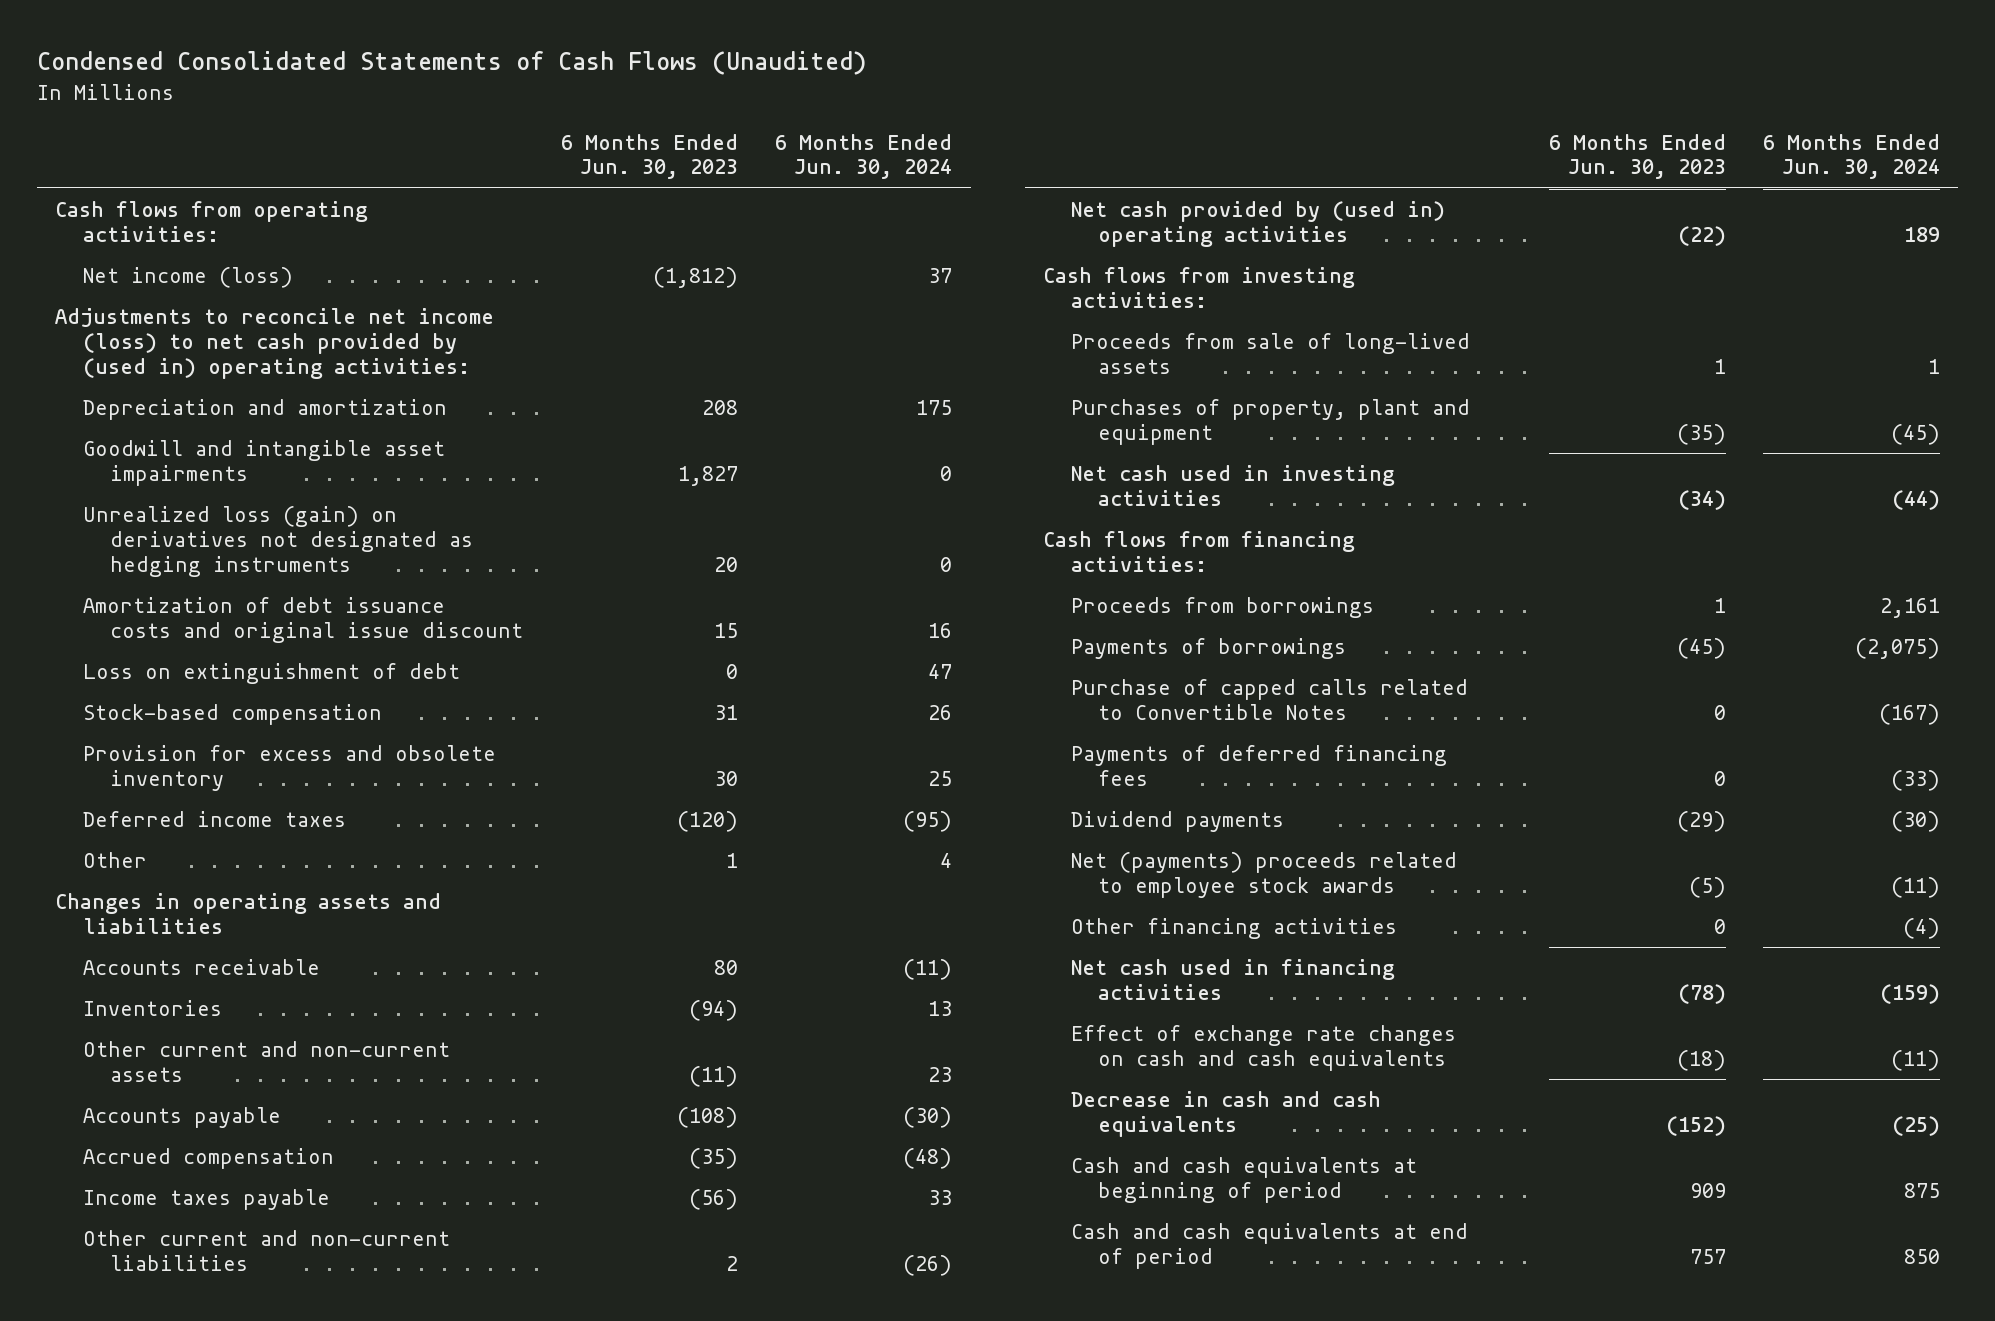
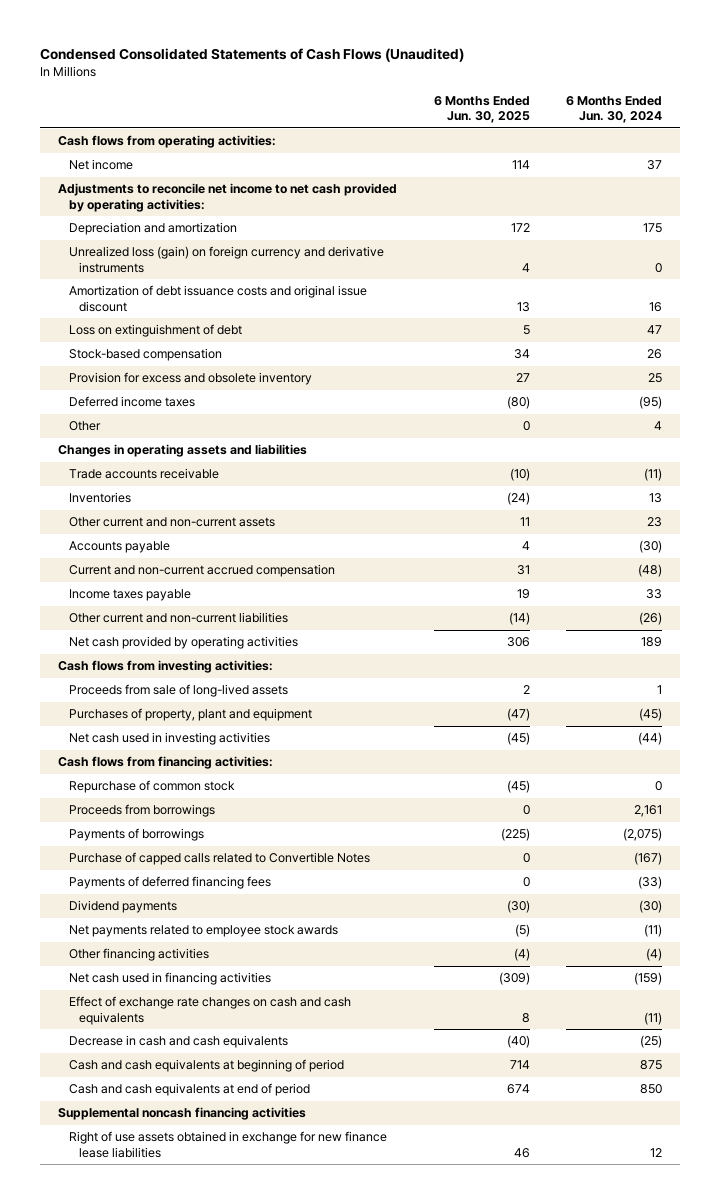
[560,133,738,180] 6 Months Ended Jun. 30, 2023 -> none
none -> [433,95,530,124] 6 Months Ended Jun. 30, 2025
[82,267,293,289] Net income (loss) -> [68,159,133,171] Net income
[55,308,495,379] Adjustments to reconcile net income (loss) to net cash provided by (used in) operating activities: -> [58,183,398,212] Adjustments to reconcile net income to net cash provided by operating activities:
[82,440,445,487] Goodwill and intangible asset impairments -> none
[82,506,474,577] Unrealized loss (gain) on derivatives not designated as hedging instruments -> [68,246,384,273] Unrealized loss (gain) on foreign currency and derivative instruments
[82,959,320,976] Accounts receivable -> [68,468,219,480] Trade accounts receivable
[82,1148,334,1170] Accrued compensation -> none
none -> [68,564,335,578] Current and non-current accrued compensation
[1070,201,1445,248] Net cash provided by (used in) operating activities -> [68,636,298,650] Net cash provided by operating activities
none -> [68,780,235,794] Repurchase of common stock
[1070,852,1457,899] Net (payments) proceeds related to employee stock awards -> [68,925,338,938] Net payments related to employee stock awards
none -> [58,1107,307,1121] Supplemental noncash financing activities
none -> [68,1131,387,1158] Right of use assets obtained in exchange for new finance lease liabilities

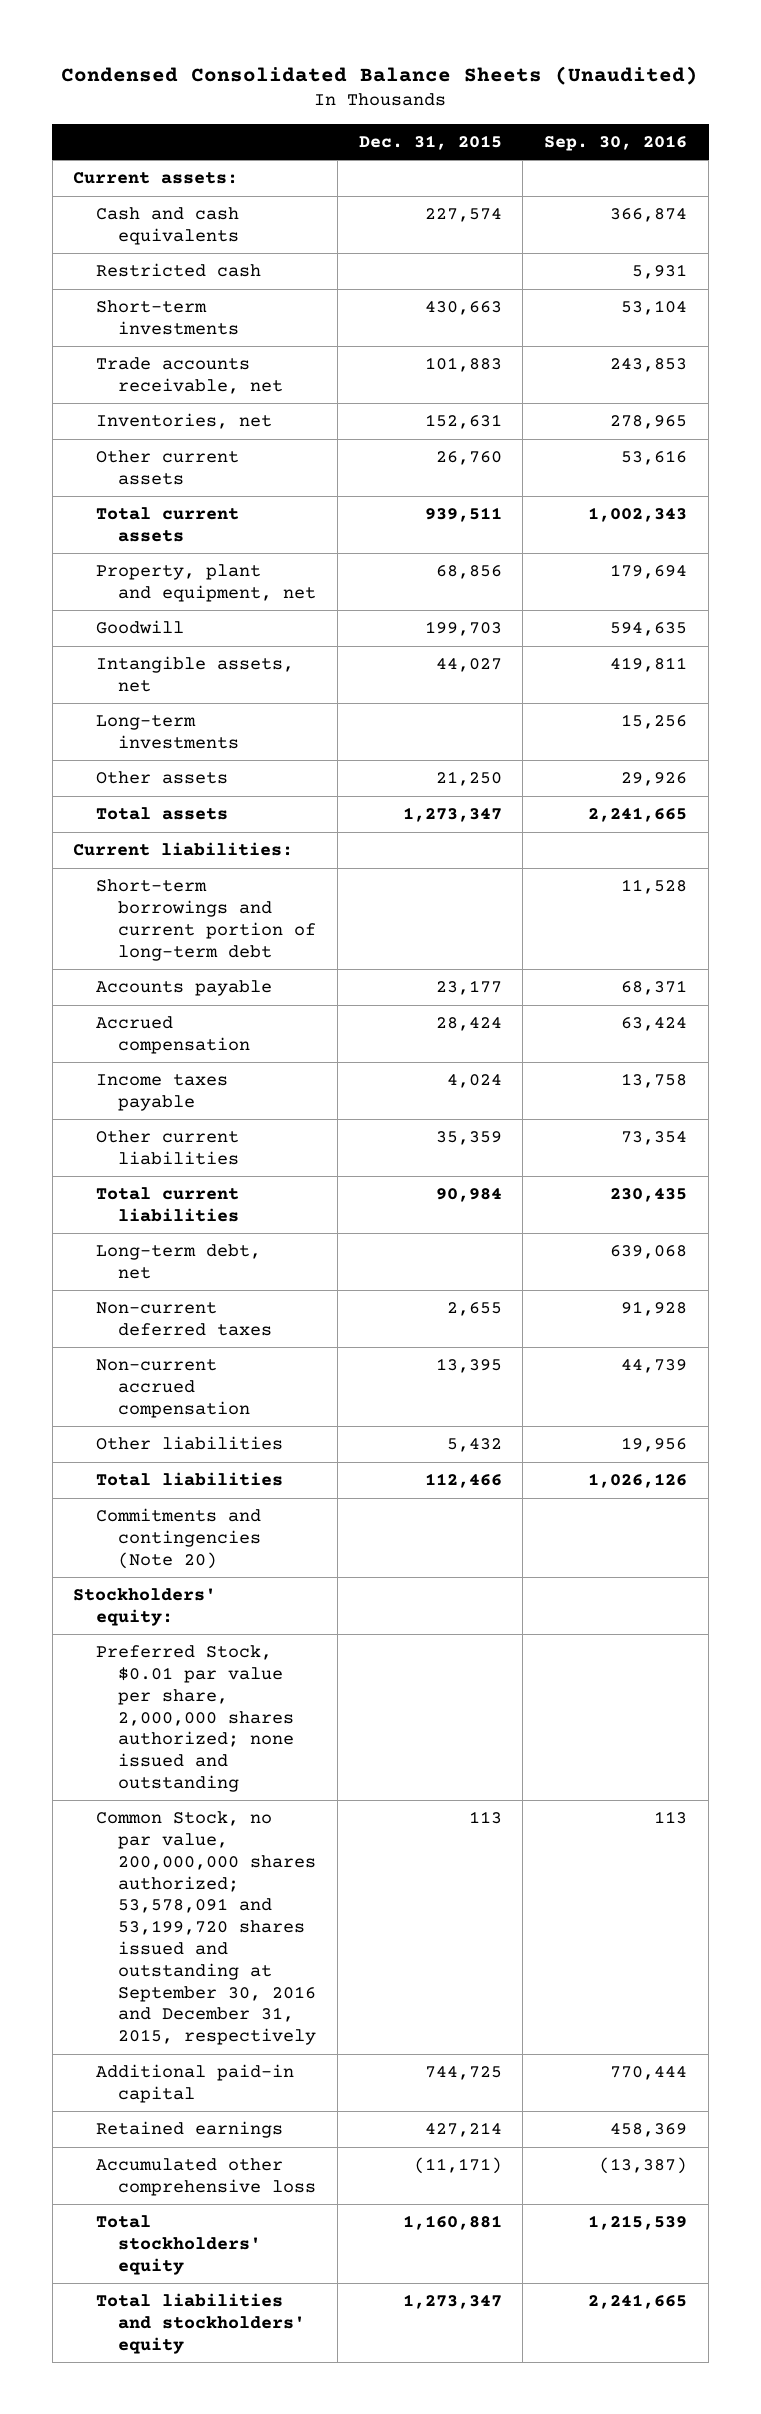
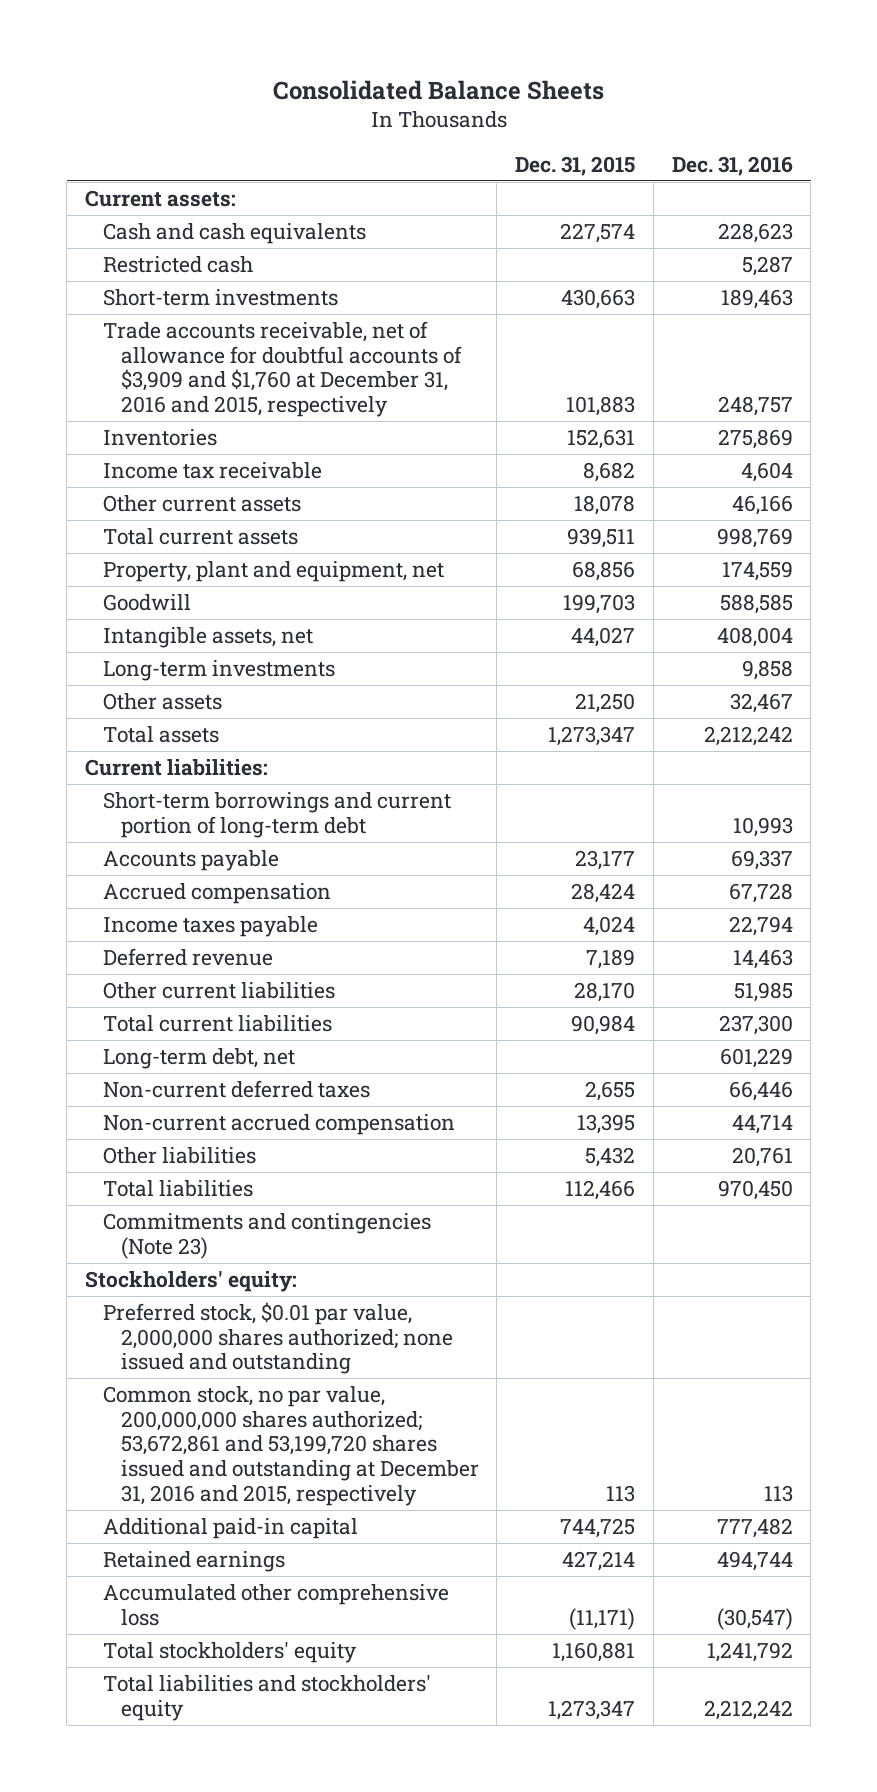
[61,65,699,85] Condensed Consolidated Balance Sheets (Unaudited) -> [272,79,604,100] Consolidated Balance Sheets
[544,135,688,152] Sep. 30, 2016 -> none
none -> [671,155,793,176] Dec. 31, 2016
[95,357,283,394] Trade accounts receivable, net -> [102,320,462,418] Trade accounts receivable, net of allowance for doubtful accounts of $3,909 and $1,760 at December 31, 2016 and 2015, respectively
[95,413,272,430] Inventories, net -> [102,428,217,446] Inventories
none -> [102,461,322,479] Income tax receivable
[435,451,502,466] 26,760 -> [574,494,636,515] 18,078
none -> [102,947,273,966] Deferred revenue
[435,1131,502,1146] 35,359 -> [574,981,636,1002] 28,170
[95,1508,261,1569] Commitments and contingencies (Note 20) -> [102,1212,431,1259] Commitments and contingencies (Note 23)
[95,1645,294,1793] Preferred Stock, $0.01 par value per share, 2,000,000 shares authorized; none issued and outstanding -> [102,1301,453,1375] Preferred stock, $0.01 par value, 2,000,000 shares authorized; none issued and outstanding
[95,1811,316,2046] Common Stock, no par value, 200,000,000 shares authorized; 53,578,091 and 53,199,720 shares issued and outstanding at September 30, 2016 and December 31, 2015, respectively -> [102,1385,479,1506] Common stock, no par value, 200,000,000 shares authorized; 53,672,861 and 53,199,720 shares issued and outstanding at December 31, 2016 and 2015, respectively

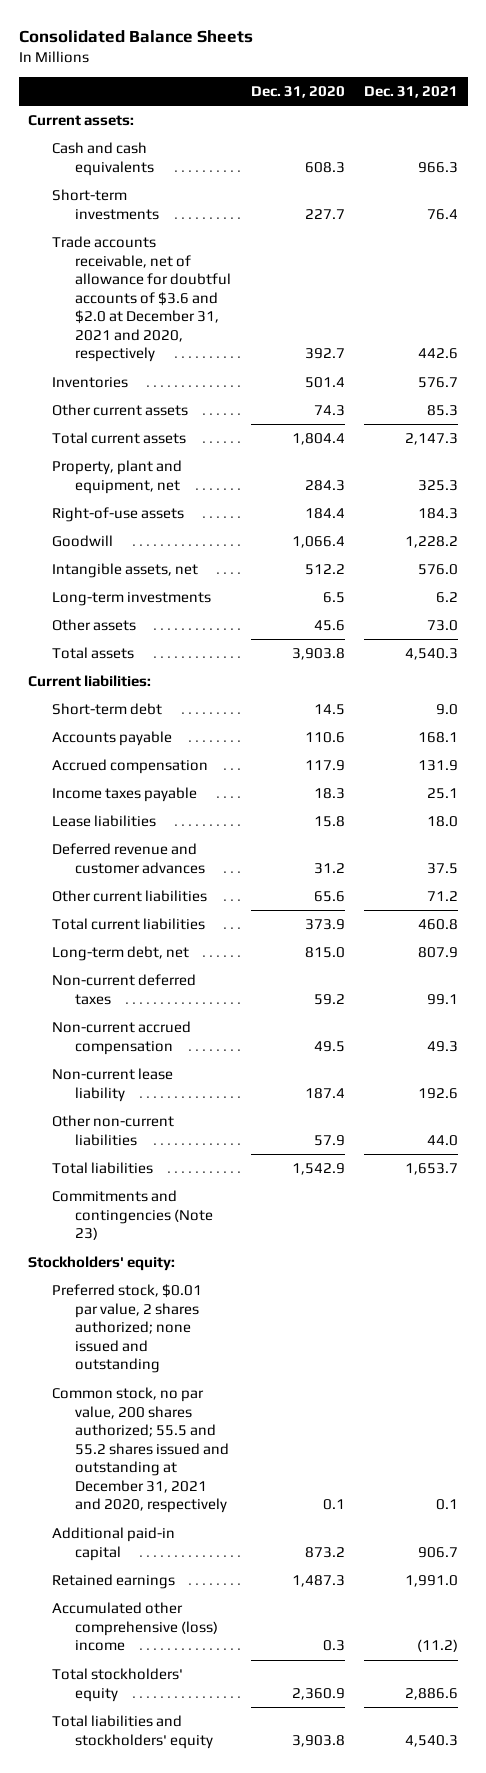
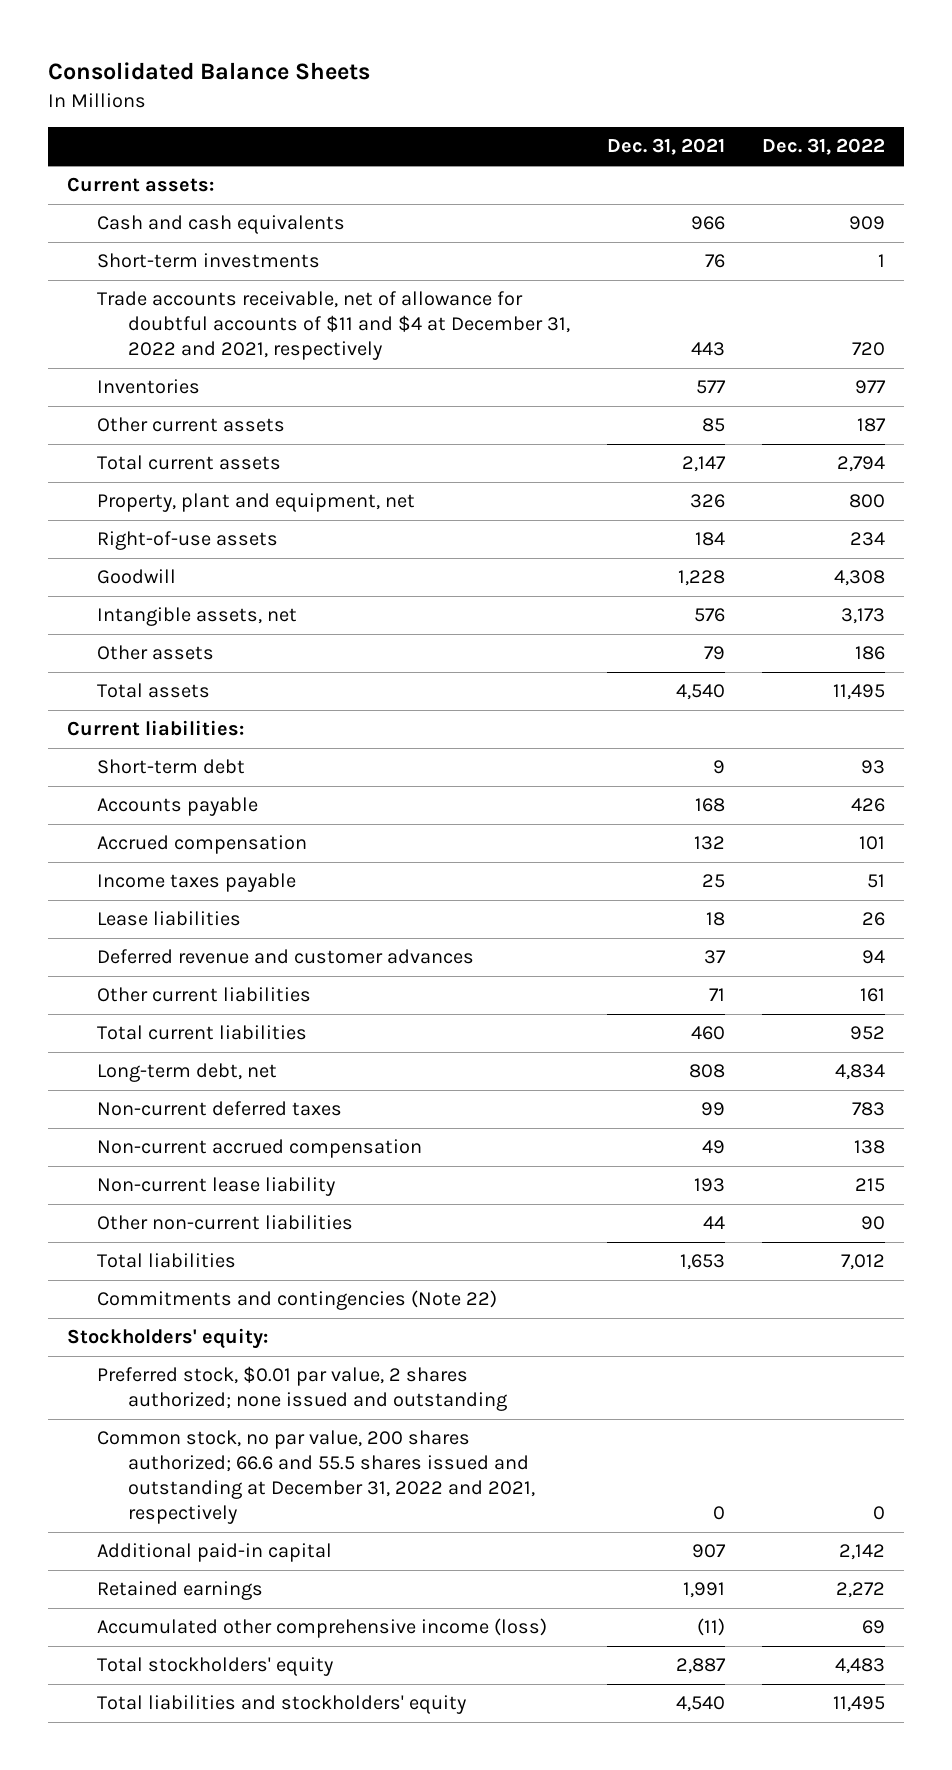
[250,85,345,98] Dec. 31, 2020 -> none
none -> [762,138,886,156] Dec. 31, 2022
[51,592,211,607] Long-term investments -> none
[417,161,458,173] 966.3 -> [690,216,725,231] 966
[426,208,458,220] 76.4 -> [704,254,725,269] 76
[51,236,232,363] Trade accounts receivable, net of allowance for doubtful accounts of $3.6 and $2.0 at December 31, 2021 and 2020, respectively -> [97,291,570,361] Trade accounts receivable, net of allowance for doubtful accounts of $11 and $4 at December 31, 2022 and 2021, respectively
[417,348,458,360] 442.6 -> [690,342,725,357] 443
[417,377,458,389] 576.7 -> [695,380,726,395] 577
[426,405,458,417] 85.3 -> [701,418,725,433] 85
[404,433,458,446] 2,147.3 -> [681,456,726,473] 2,147
[417,479,458,491] 325.3 -> [689,494,725,509] 326
[417,508,458,520] 184.3 -> [694,532,725,547] 184
[404,536,458,549] 1,228.2 -> [677,570,725,587] 1,228
[417,564,458,576] 576.0 -> [693,608,725,623] 576
[426,620,458,632] 73.0 -> [703,646,725,661] 79
[404,648,458,661] 4,540.3 -> [675,684,725,701] 4,540
[435,704,458,716] 9.0 -> [712,760,725,775] 9
[417,732,458,744] 168.1 -> [694,798,725,813] 168
[417,760,458,772] 131.9 -> [693,836,725,851] 132
[426,788,458,800] 25.1 -> [701,874,725,889] 25
[426,816,458,828] 18.0 -> [705,912,725,927] 18
[426,862,458,874] 37.5 -> [703,950,726,965] 37
[426,891,458,902] 71.2 -> [708,988,725,1002] 71
[417,919,458,931] 460.8 -> [690,1026,725,1041] 460
[417,947,458,959] 807.9 -> [688,1064,725,1079] 808
[426,993,458,1005] 99.1 -> [700,1102,725,1117] 99
[426,1040,458,1052] 49.3 -> [701,1140,725,1155] 49
[417,1087,458,1099] 192.6 -> [693,1178,725,1193] 193
[426,1134,458,1146] 44.0 -> [702,1216,725,1230] 44
[404,1163,458,1176] 1,653.7 -> [679,1254,725,1271] 1,653
[51,1190,214,1241] Commitments and contingencies (Note 23) -> [97,1290,498,1311] Commitments and contingencies (Note 22)
[51,1387,230,1514] Common stock, no par value, 200 shares authorized; 55.5 and 55.2 shares issued and outstanding at December 31, 2021 and 2020, respectively -> [97,1430,535,1524] Common stock, no par value, 200 shares authorized; 66.6 and 55.5 shares issued and outstanding at December 31, 2022 and 2021, respectively
[435,1499,458,1511] 0.1 -> [712,1505,725,1520] 0
[417,1546,458,1558] 906.7 -> [691,1544,726,1559] 907
[404,1575,458,1588] 1,991.0 -> [682,1582,725,1599] 1,991
[51,1602,219,1652] Accumulated other comprehensive (loss) income -> [97,1618,548,1639] Accumulated other comprehensive income (loss)
[416,1639,458,1653] (11.2) -> [696,1618,725,1637] (11)
[404,1687,458,1700] 2,886.6 -> [675,1658,726,1675] 2,887
[404,1734,458,1747] 4,540.3 -> [675,1696,725,1713] 4,540

